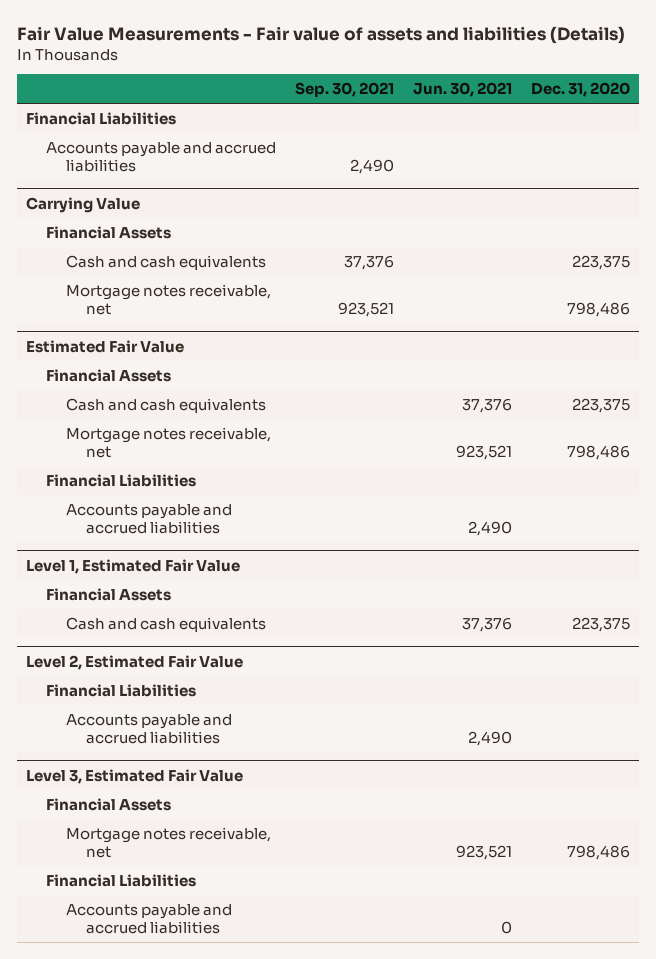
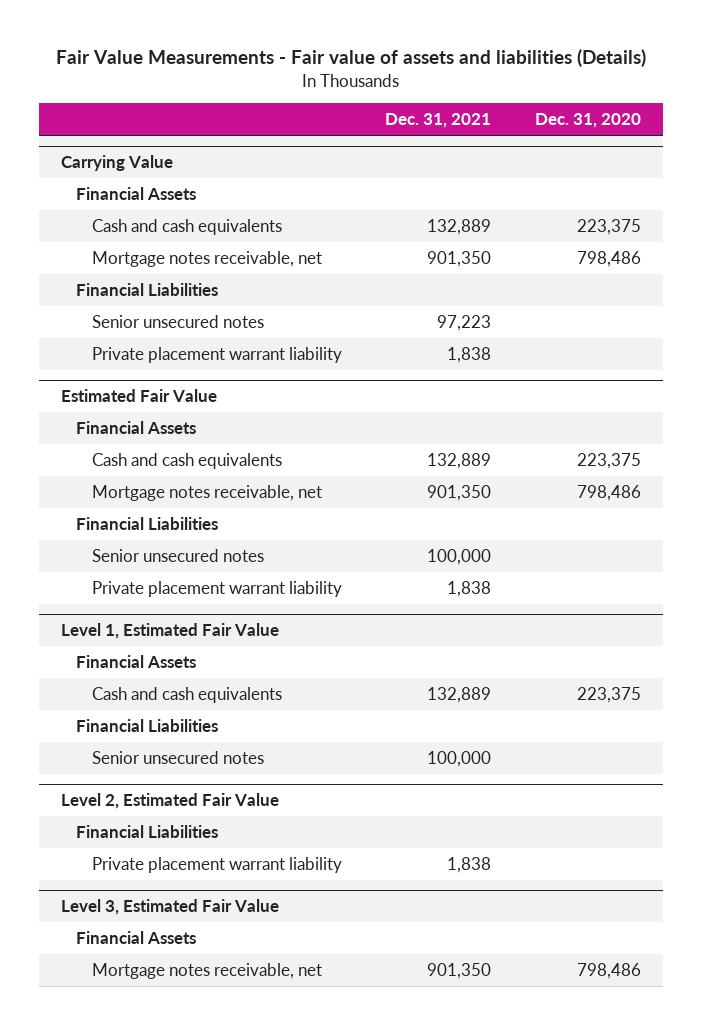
[294,82,394,98] Sep. 30, 2021 -> none
[412,82,512,98] Jun. 30, 2021 -> none
none -> [385,113,492,129] Dec. 31, 2021
[26,111,177,125] Financial Liabilities -> none
[46,141,277,172] Accounts payable and accrued liabilities -> none
none -> [76,282,219,296] Financial Liabilities
none -> [91,314,264,328] Senior unsecured notes
none -> [91,346,342,363] Private placement warrant liability
none -> [91,548,264,562] Senior unsecured notes
[65,503,232,534] Accounts payable and accrued liabilities -> [91,580,342,597] Private placement warrant liability
none -> [76,718,219,732] Financial Liabilities
none -> [91,750,264,764] Senior unsecured notes
[65,713,232,744] Accounts payable and accrued liabilities -> [91,856,342,873] Private placement warrant liability
[46,873,197,887] Financial Liabilities -> none
[65,903,232,934] Accounts payable and accrued liabilities -> none

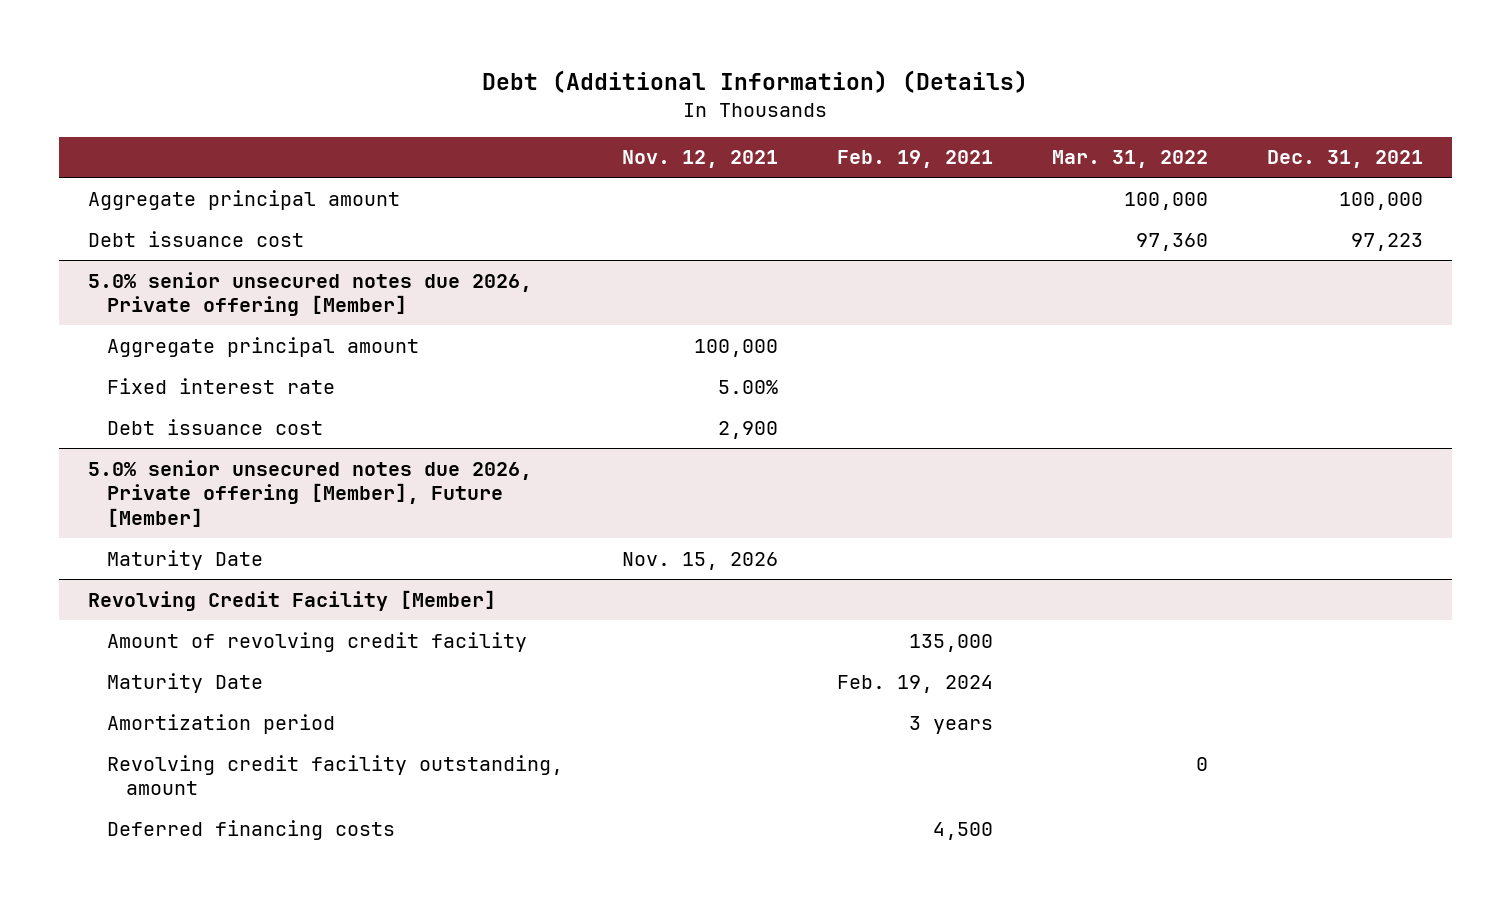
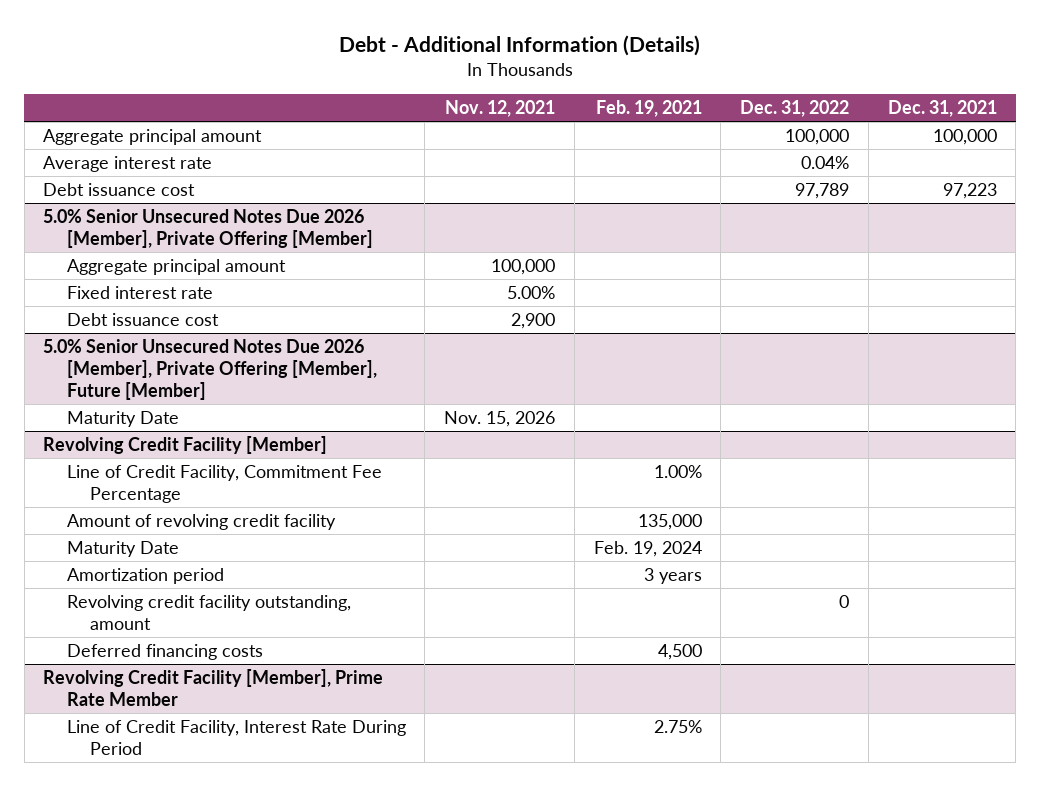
[482,69,1029,93] Debt (Additional Information) (Details) -> [339,35,701,57] Debt - Additional Information (Details)
[1051,150,1208,169] Mar. 31, 2022 -> none
none -> [740,100,850,118] Dec. 31, 2022
none -> [43,156,213,173] Average interest rate
[88,271,533,317] 5.0% senior unsecured notes due 2026, Private offering [Member] -> [43,209,373,248] 5.0% Senior Unsecured Notes Due 2026 [Member], Private Offering [Member]
[88,459,533,527] 5.0% senior unsecured notes due 2026, Private offering [Member], Future [Member] -> [43,339,377,400] 5.0% Senior Unsecured Notes Due 2026 [Member], Private Offering [Member], Future [Member]
none -> [66,465,382,503] Line of Credit Facility, Commitment Fee Percentage
none -> [43,669,384,706] Revolving Credit Facility [Member], Prime Rate Member
none -> [66,720,406,755] Line of Credit Facility, Interest Rate During Period

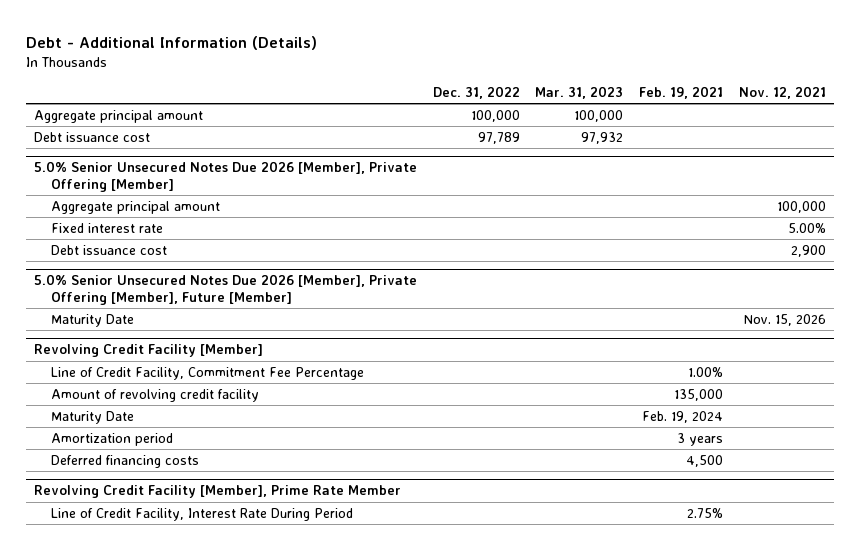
[887,100,997,118] Dec. 31, 2021 -> none
none -> [535,85,624,99] Mar. 31, 2023
[43,156,213,173] Average interest rate -> none
[66,595,351,630] Revolving credit facility outstanding, amount -> none

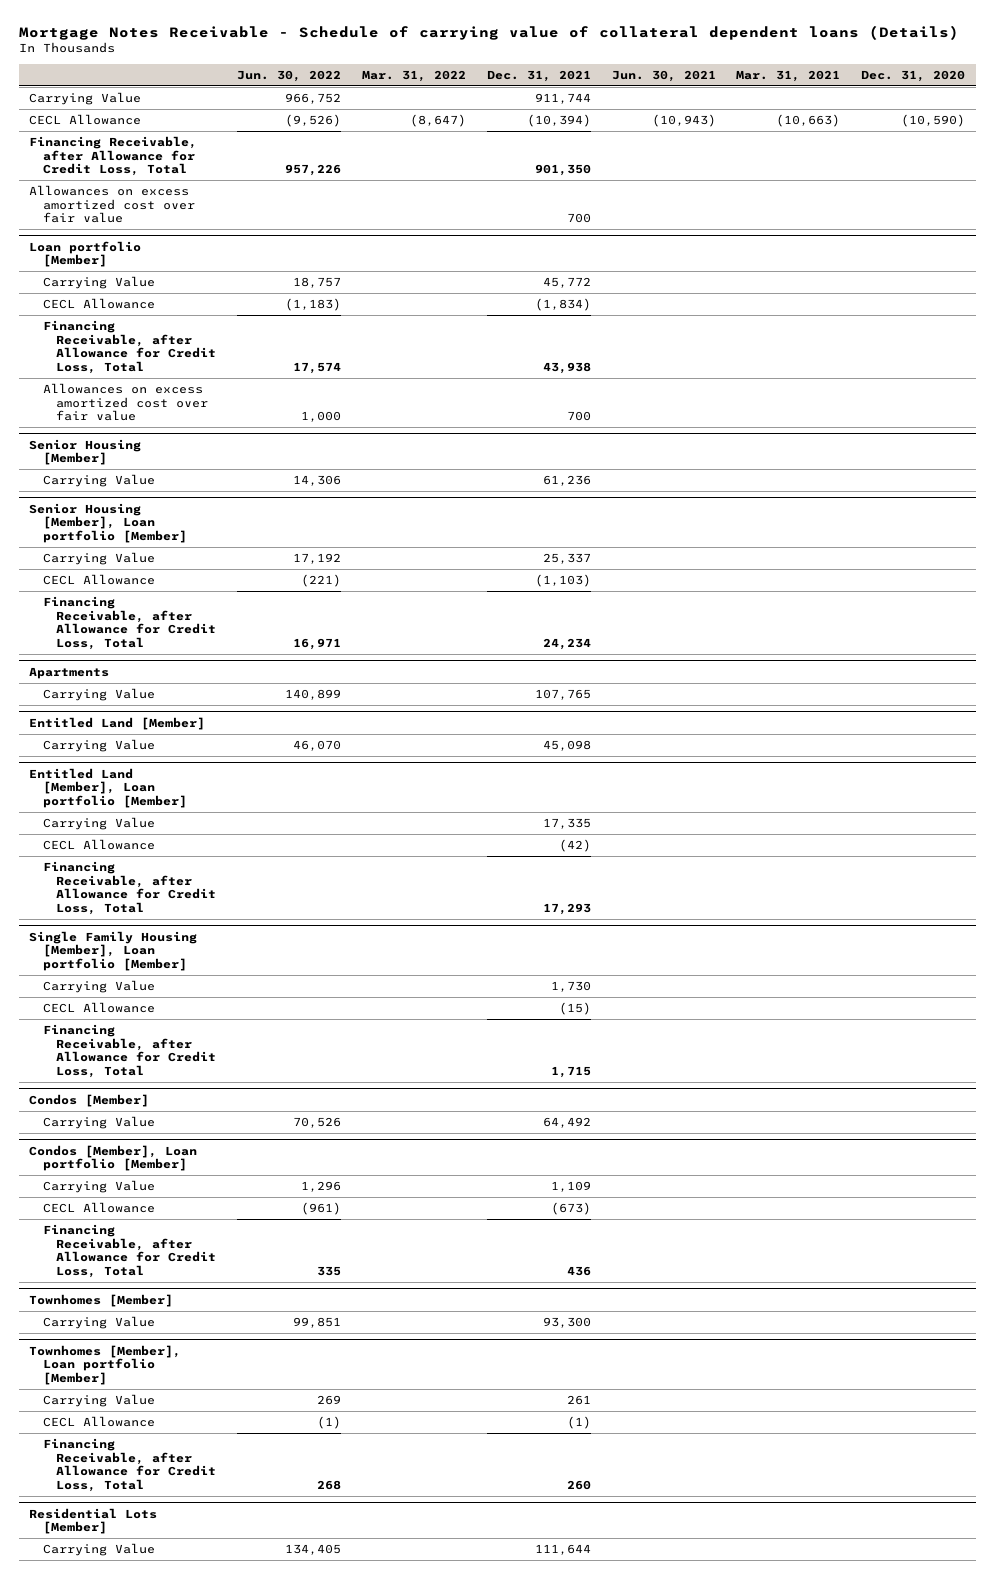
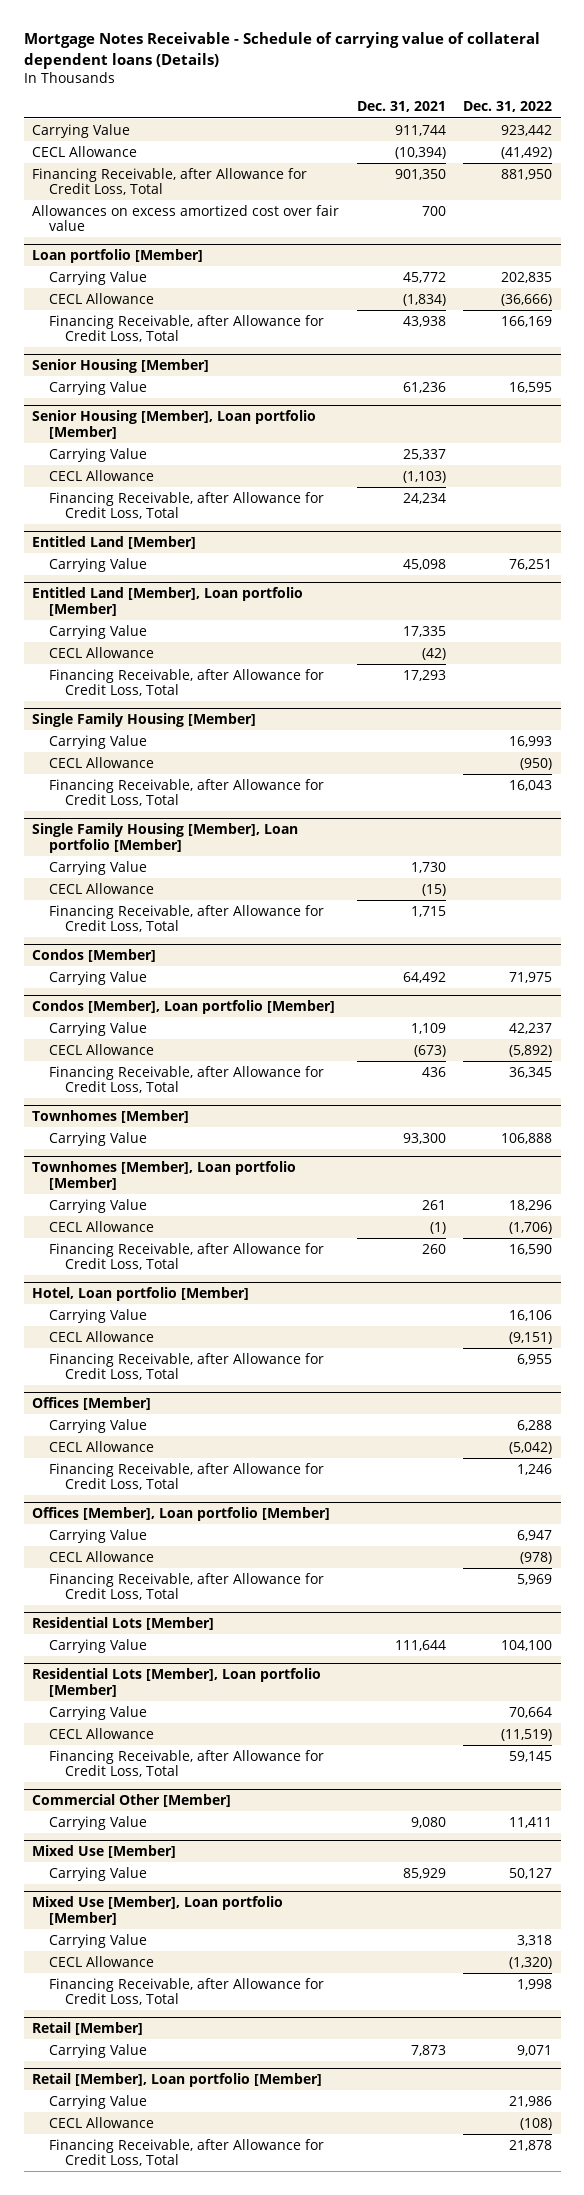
[237,69,342,82] Jun. 30, 2022 -> none
[361,69,466,82] Mar. 31, 2022 -> none
[611,69,716,82] Jun. 30, 2021 -> none
[736,69,841,82] Mar. 31, 2021 -> none
[861,69,966,82] Dec. 31, 2020 -> none
none -> [463,101,553,113] Dec. 31, 2022
[42,382,209,422] Allowances on excess amortized cost over fair value -> none
[29,666,110,679] Apartments -> none
[42,687,155,701] Carrying Value -> none
none -> [32,713,257,728] Single Family Housing [Member]
none -> [48,734,147,749] Carrying Value
none -> [48,756,154,768] CECL Allowance
none -> [48,778,324,806] Financing Receivable, after Allowance for Credit Loss, Total
none -> [32,1287,250,1302] Hotel, Loan portfolio [Member]
none -> [48,1308,147,1323] Carrying Value
none -> [48,1330,154,1342] CECL Allowance
none -> [48,1352,324,1380] Financing Receivable, after Allowance for Credit Loss, Total
none -> [32,1397,152,1411] Offices [Member]
none -> [48,1418,147,1433] Carrying Value
none -> [48,1440,154,1452] CECL Allowance
none -> [48,1462,324,1490] Financing Receivable, after Allowance for Credit Loss, Total
none -> [32,1507,331,1522] Offices [Member], Loan portfolio [Member]
none -> [48,1528,147,1543] Carrying Value
none -> [48,1550,154,1562] CECL Allowance
none -> [48,1572,324,1600] Financing Receivable, after Allowance for Credit Loss, Total
none -> [32,1668,322,1697] Residential Lots [Member], Loan portfolio [Member]
none -> [48,1705,147,1720] Carrying Value
none -> [48,1727,154,1739] CECL Allowance
none -> [48,1749,324,1777] Financing Receivable, after Allowance for Credit Loss, Total
none -> [32,1794,232,1808] Commercial Other [Member]
none -> [48,1815,147,1830] Carrying Value
none -> [32,1845,177,1859] Mixed Use [Member]
none -> [48,1866,147,1881] Carrying Value
none -> [32,1896,284,1925] Mixed Use [Member], Loan portfolio [Member]
none -> [48,1933,147,1948] Carrying Value
none -> [48,1955,154,1967] CECL Allowance
none -> [48,1977,324,2005] Financing Receivable, after Allowance for Credit Loss, Total
none -> [32,2022,144,2036] Retail [Member]
none -> [48,2043,147,2058] Carrying Value
none -> [32,2073,323,2088] Retail [Member], Loan portfolio [Member]
none -> [48,2094,147,2109] Carrying Value
none -> [48,2116,154,2128] CECL Allowance
none -> [48,2138,324,2166] Financing Receivable, after Allowance for Credit Loss, Total

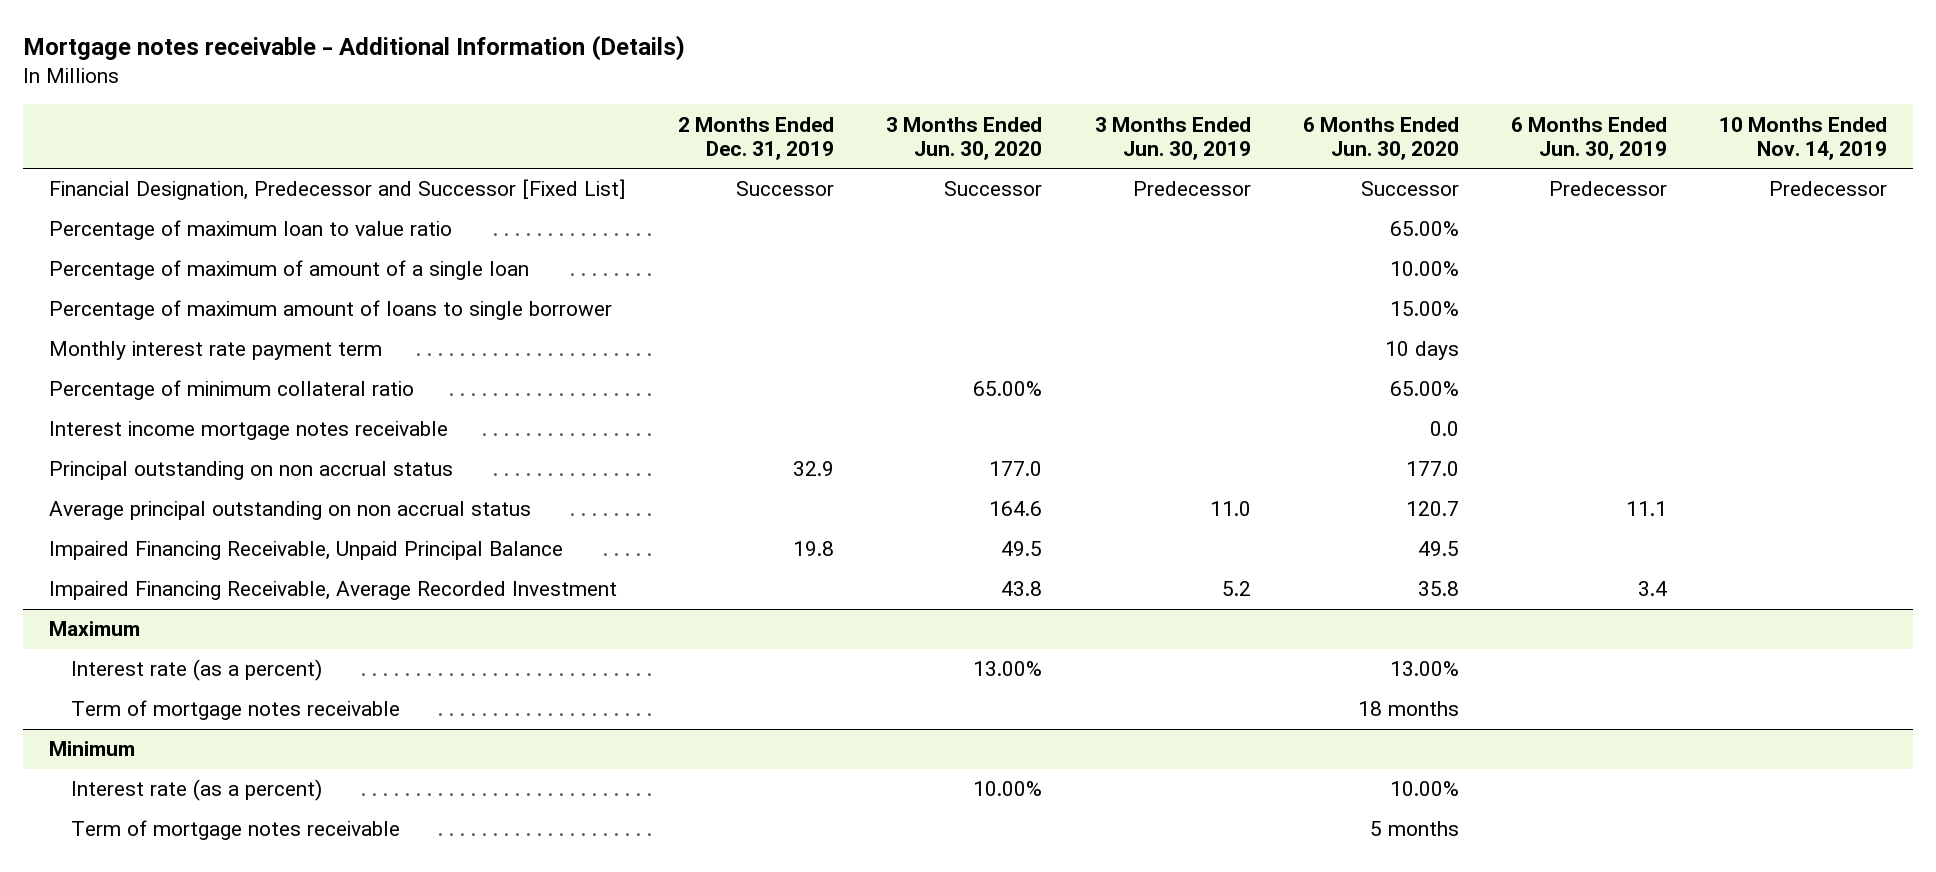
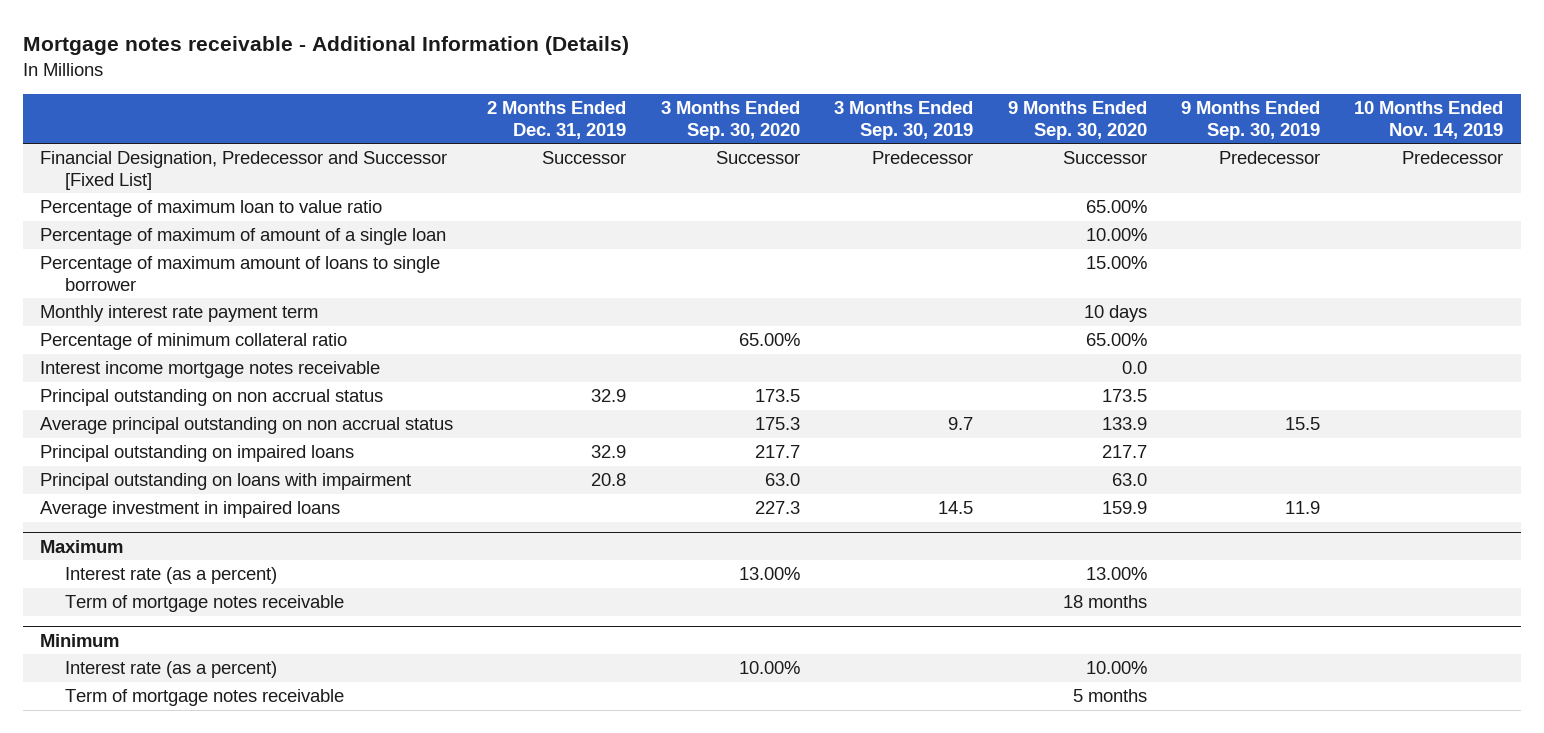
[886,116,1043,160] 3 Months Ended Jun. 30, 2020 -> none
[1094,116,1251,160] 3 Months Ended Jun. 30, 2019 -> none
[1302,116,1459,160] 6 Months Ended Jun. 30, 2020 -> none
[1510,116,1667,160] 6 Months Ended Jun. 30, 2019 -> none
none -> [660,101,800,140] 3 Months Ended Sep. 30, 2020
none -> [834,101,974,140] 3 Months Ended Sep. 30, 2019
none -> [1007,101,1147,140] 9 Months Ended Sep. 30, 2020
none -> [1181,101,1321,140] 9 Months Ended Sep. 30, 2019
[49,541,564,561] Impaired Financing Receivable, Unpaid Principal Balance -> none
none -> [40,445,355,463] Principal outstanding on impaired loans
none -> [40,473,412,491] Principal outstanding on loans with impairment
[49,581,618,601] Impaired Financing Receivable, Average Recorded Investment -> [40,501,341,519] Average investment in impaired loans

